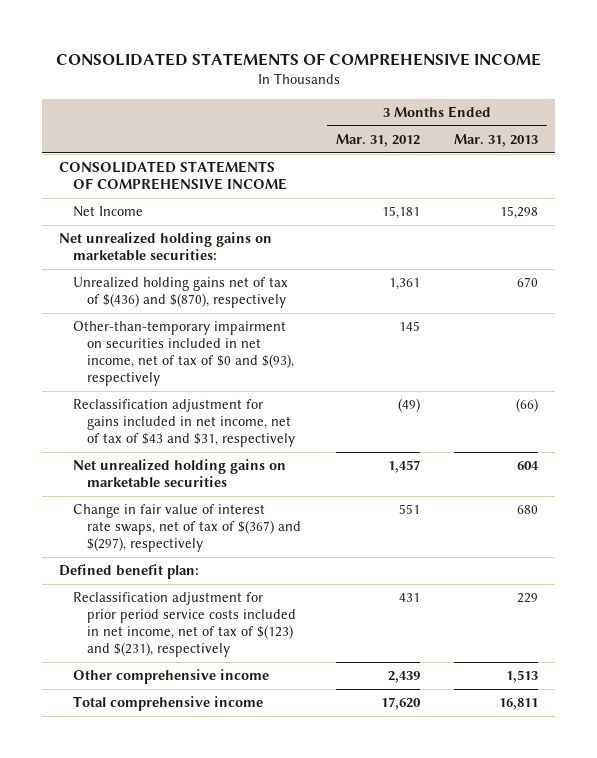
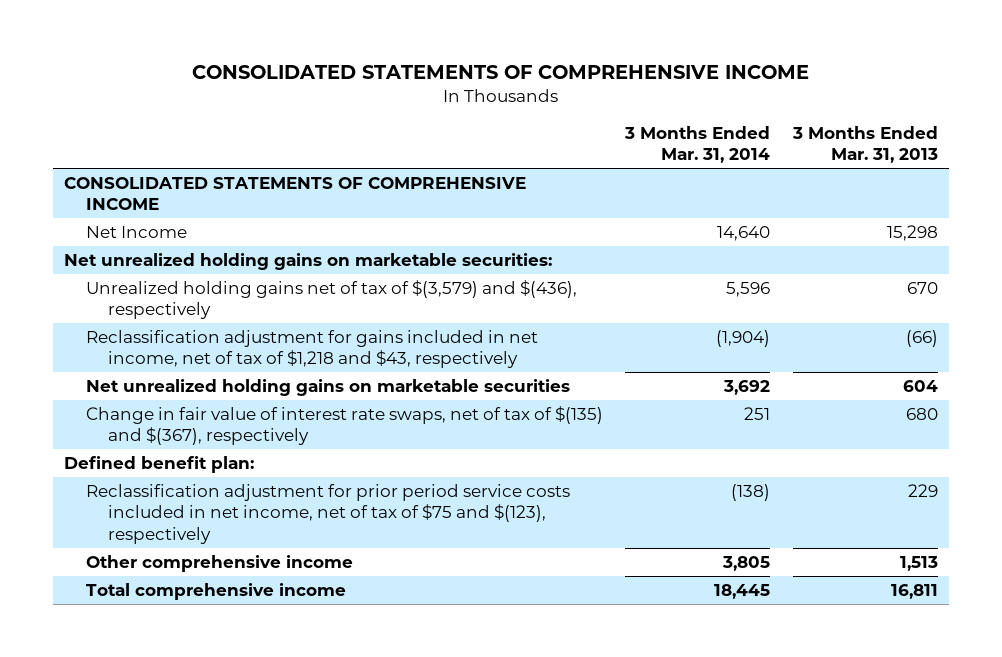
[335,134,420,148] Mar. 31, 2012 -> none
none -> [624,125,771,164] 3 Months Ended Mar. 31, 2014
[73,321,294,387] Other-than-temporary impairment on securities included in net income, net of tax of $0 and $(93), respectively -> none
[73,277,289,309] Unrealized holding gains net of tax of $(436) and $(870), respectively -> [85,279,577,320] Unrealized holding gains net of tax of $(3,579) and $(436), respectively
[73,399,295,448] Reclassification adjustment for gains included in net income, net of tax of $43 and $31, respectively -> [85,329,538,369] Reclassification adjustment for gains included in net income, net of tax of $1,218 and $43, respectively
[73,504,301,553] Change in fair value of interest rate swaps, net of tax of $(367) and $(297), respectively -> [85,405,603,446] Change in fair value of interest rate swaps, net of tax of $(135) and $(367), respectively
[73,592,296,658] Reclassification adjustment for prior period service costs included in net income, net of tax of $(123) and $(231), respectively -> [85,483,570,544] Reclassification adjustment for prior period service costs included in net income, net of tax of $75 and $(123), respectively

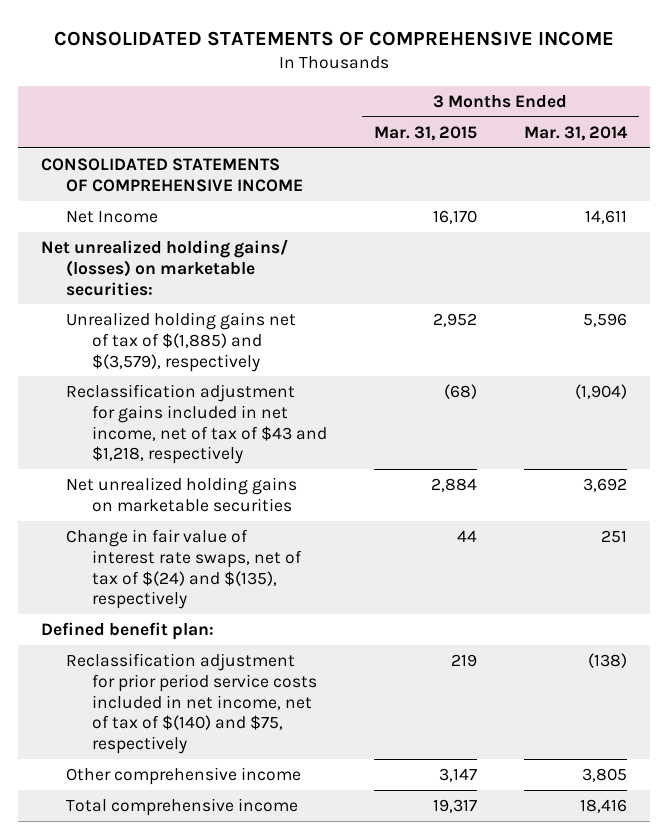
[791,125,938,164] 3 Months Ended Mar. 31, 2013 -> none
none -> [373,125,477,141] Mar. 31, 2015
[717,225,771,241] 14,640 -> [584,209,627,224] 14,611
[64,252,553,270] Net unrealized holding gains on marketable securities: -> [41,238,289,296] Net unrealized holding gains/ (losses) on marketable securities:
[85,279,577,320] Unrealized holding gains net of tax of $(3,579) and $(436), respectively -> [66,311,297,372] Unrealized holding gains net of tax of $(1,885) and $(3,579), respectively
[85,329,538,369] Reclassification adjustment for gains included in net income, net of tax of $1,218 and $43, respectively -> [66,383,327,465] Reclassification adjustment for gains included in net income, net of tax of $43 and $1,218, respectively
[85,405,603,446] Change in fair value of interest rate swaps, net of tax of $(135) and $(367), respectively -> [66,528,302,610] Change in fair value of interest rate swaps, net of tax of $(24) and $(135), respectively
[85,483,570,544] Reclassification adjustment for prior period service costs included in net income, net of tax of $75 and $(123), respectively -> [66,652,317,755] Reclassification adjustment for prior period service costs included in net income, net of tax of $(140) and $75, respectively
[714,583,771,599] 18,445 -> [579,798,627,813] 18,416

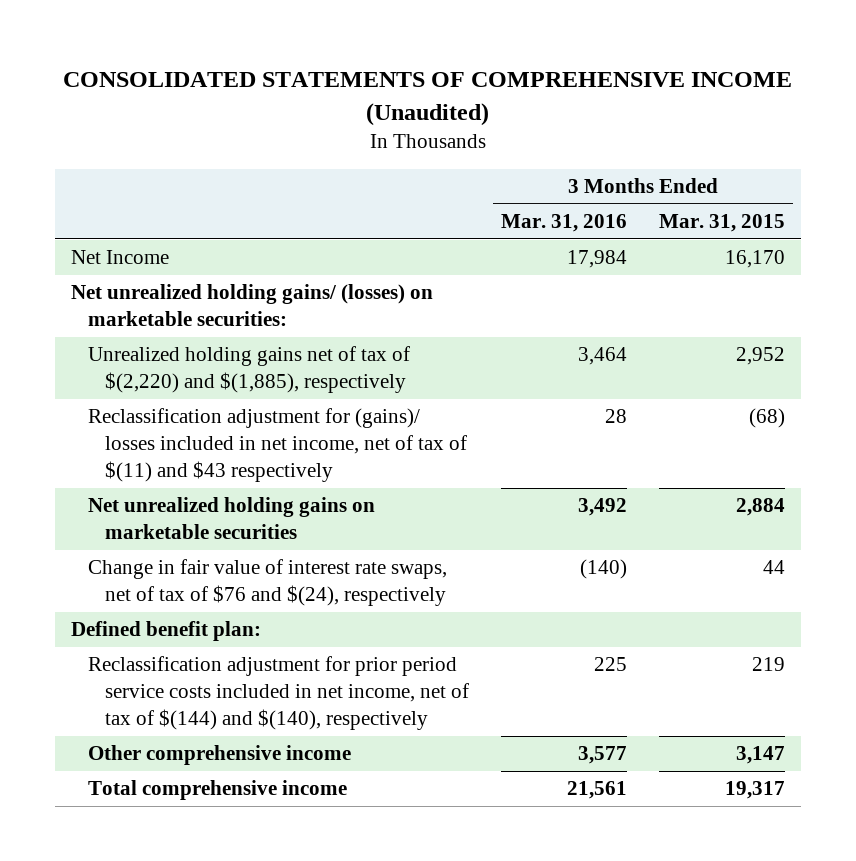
[54,30,615,46] CONSOLIDATED STATEMENTS OF COMPREHENSIVE INCOME -> [62,72,792,126] CONSOLIDATED STATEMENTS OF COMPREHENSIVE INCOME (Unaudited)
[523,125,628,141] Mar. 31, 2014 -> none
none -> [501,213,628,232] Mar. 31, 2016
[41,157,304,192] CONSOLIDATED STATEMENTS OF COMPREHENSIVE INCOME -> none
[66,311,297,372] Unrealized holding gains net of tax of $(1,885) and $(3,579), respectively -> [88,346,411,394] Unrealized holding gains net of tax of $(2,220) and $(1,885), respectively
[66,383,327,465] Reclassification adjustment for gains included in net income, net of tax of $43 and $1,218, respectively -> [88,408,468,482] Reclassification adjustment for (gains)/ losses included in net income, net of tax of $(11) and $43 respectively
[66,528,302,610] Change in fair value of interest rate swaps, net of tax of $(24) and $(135), respectively -> [88,559,448,607] Change in fair value of interest rate swaps, net of tax of $76 and $(24), respectively
[66,652,317,755] Reclassification adjustment for prior period service costs included in net income, net of tax of $(140) and $75, respectively -> [88,656,470,730] Reclassification adjustment for prior period service costs included in net income, net of tax of $(144) and $(140), respectively

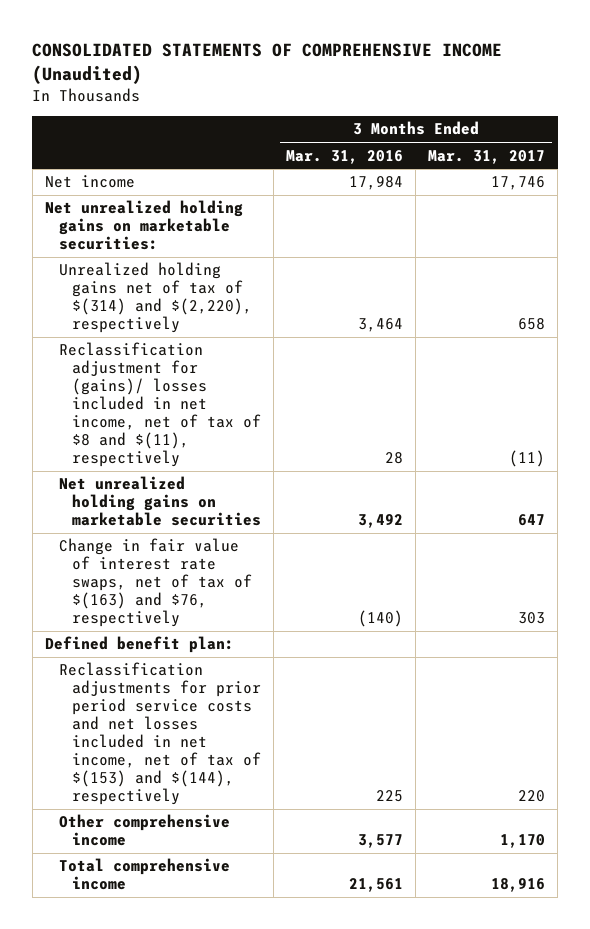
[658,213,785,232] Mar. 31, 2015 -> none
none -> [428,149,546,164] Mar. 31, 2017
[70,250,169,265] Net Income -> [44,175,135,189] Net income
[70,284,433,327] Net unrealized holding gains/ (losses) on marketable securities: -> [44,200,243,251] Net unrealized holding gains on marketable securities:
[88,346,411,394] Unrealized holding gains net of tax of $(2,220) and $(1,885), respectively -> [58,262,253,334] Unrealized holding gains net of tax of $(314) and $(2,220), respectively
[88,408,468,482] Reclassification adjustment for (gains)/ losses included in net income, net of tax of $(11) and $43 respectively -> [58,342,262,468] Reclassification adjustment for (gains)/ losses included in net income, net of tax of $8 and $(11), respectively
[88,559,448,607] Change in fair value of interest rate swaps, net of tax of $76 and $(24), respectively -> [58,538,253,628] Change in fair value of interest rate swaps, net of tax of $(163) and $76, respectively
[88,656,470,730] Reclassification adjustment for prior period service costs included in net income, net of tax of $(144) and $(140), respectively -> [58,662,262,806] Reclassification adjustments for prior period service costs and net losses included in net income, net of tax of $(153) and $(144), respectively

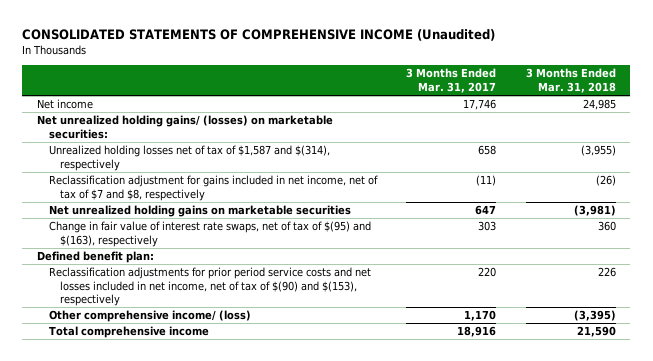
[286,149,404,164] Mar. 31, 2016 -> none
none -> [525,68,616,93] 3 Months Ended Mar. 31, 2018
[44,200,243,251] Net unrealized holding gains on marketable securities: -> [37,115,334,139] Net unrealized holding gains/ (losses) on marketable securities:
[58,262,253,334] Unrealized holding gains net of tax of $(314) and $(2,220), respectively -> [48,145,330,171] Unrealized holding losses net of tax of $1,587 and $(314), respectively
[58,342,262,468] Reclassification adjustment for (gains)/ losses included in net income, net of tax of $8 and $(11), respectively -> [48,175,378,201] Reclassification adjustment for gains included in net income, net of tax of $7 and $8, respectively
[58,538,253,628] Change in fair value of interest rate swaps, net of tax of $(163) and $76, respectively -> [48,221,371,247] Change in fair value of interest rate swaps, net of tax of $(95) and $(163), respectively
[58,662,262,806] Reclassification adjustments for prior period service costs and net losses included in net income, net of tax of $(153) and $(144), respectively -> [48,267,371,307] Reclassification adjustments for prior period service costs and net losses included in net income, net of tax of $(90) and $(153), respectively
[58,814,230,847] Other comprehensive income -> [48,310,251,323] Other comprehensive income/ (loss)

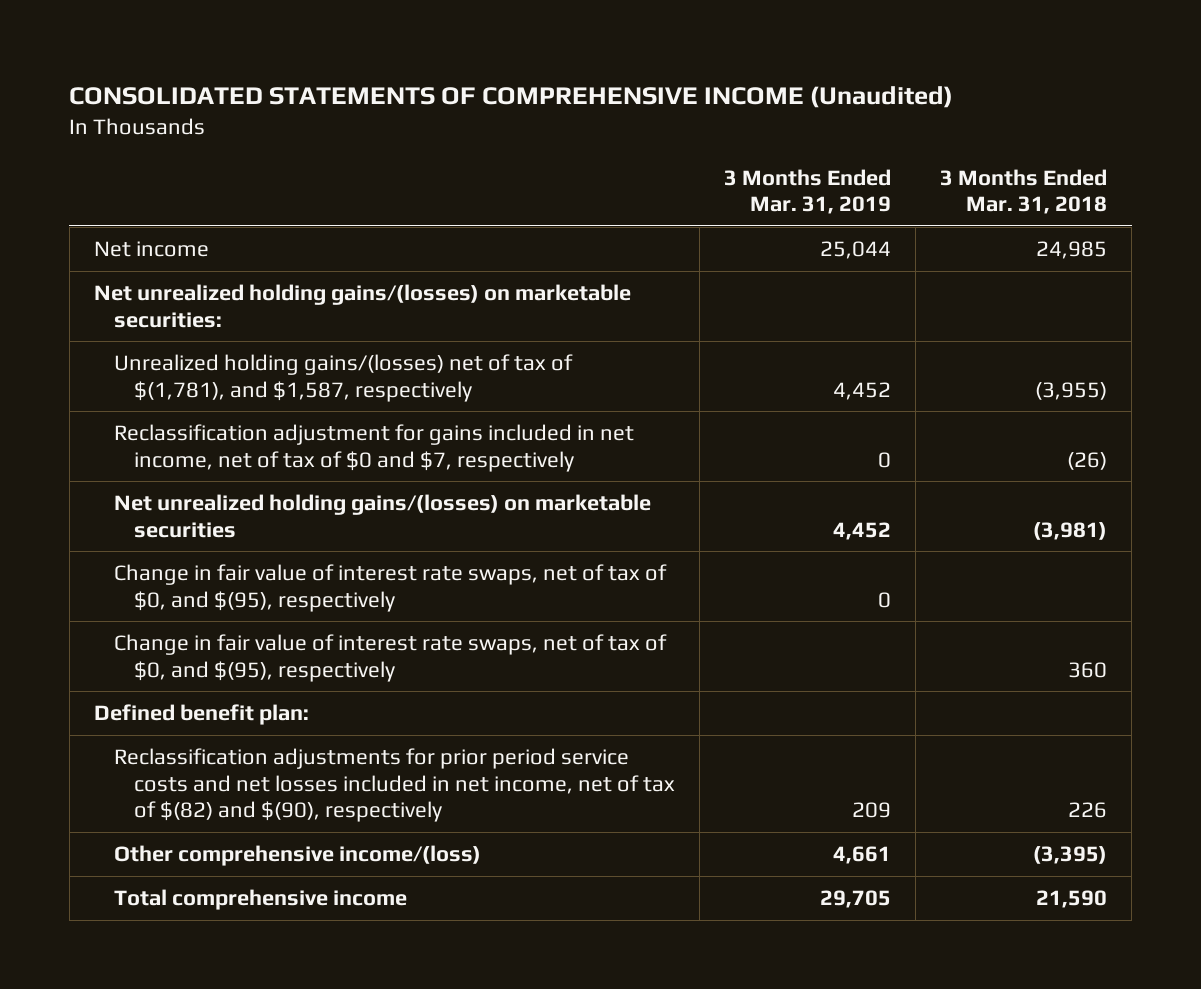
[406,68,497,93] 3 Months Ended Mar. 31, 2017 -> none
none -> [724,168,892,215] 3 Months Ended Mar. 31, 2019
[37,115,334,139] Net unrealized holding gains/ (losses) on marketable securities: -> [93,283,631,328] Net unrealized holding gains/(losses) on marketable securities:
[48,145,330,171] Unrealized holding losses net of tax of $1,587 and $(314), respectively -> [114,353,574,402] Unrealized holding gains/(losses) net of tax of $(1,781), and $1,587, respectively
[48,175,378,201] Reclassification adjustment for gains included in net income, net of tax of $7 and $8, respectively -> [114,423,635,472] Reclassification adjustment for gains included in net income, net of tax of $0 and $7, respectively
[48,205,351,218] Net unrealized holding gains on marketable securities -> [114,493,652,538] Net unrealized holding gains/(losses) on marketable securities
none -> [114,563,668,612] Change in fair value of interest rate swaps, net of tax of $0, and $(95), respectively
[48,221,371,247] Change in fair value of interest rate swaps, net of tax of $(95) and $(163), respectively -> [114,633,668,682] Change in fair value of interest rate swaps, net of tax of $0, and $(95), respectively
[48,267,371,307] Reclassification adjustments for prior period service costs and net losses included in net income, net of tax of $(90) and $(153), respectively -> [114,747,676,823] Reclassification adjustments for prior period service costs and net losses included in net income, net of tax of $(82) and $(90), respectively
[48,310,251,323] Other comprehensive income/ (loss) -> [114,844,482,866] Other comprehensive income/(loss)

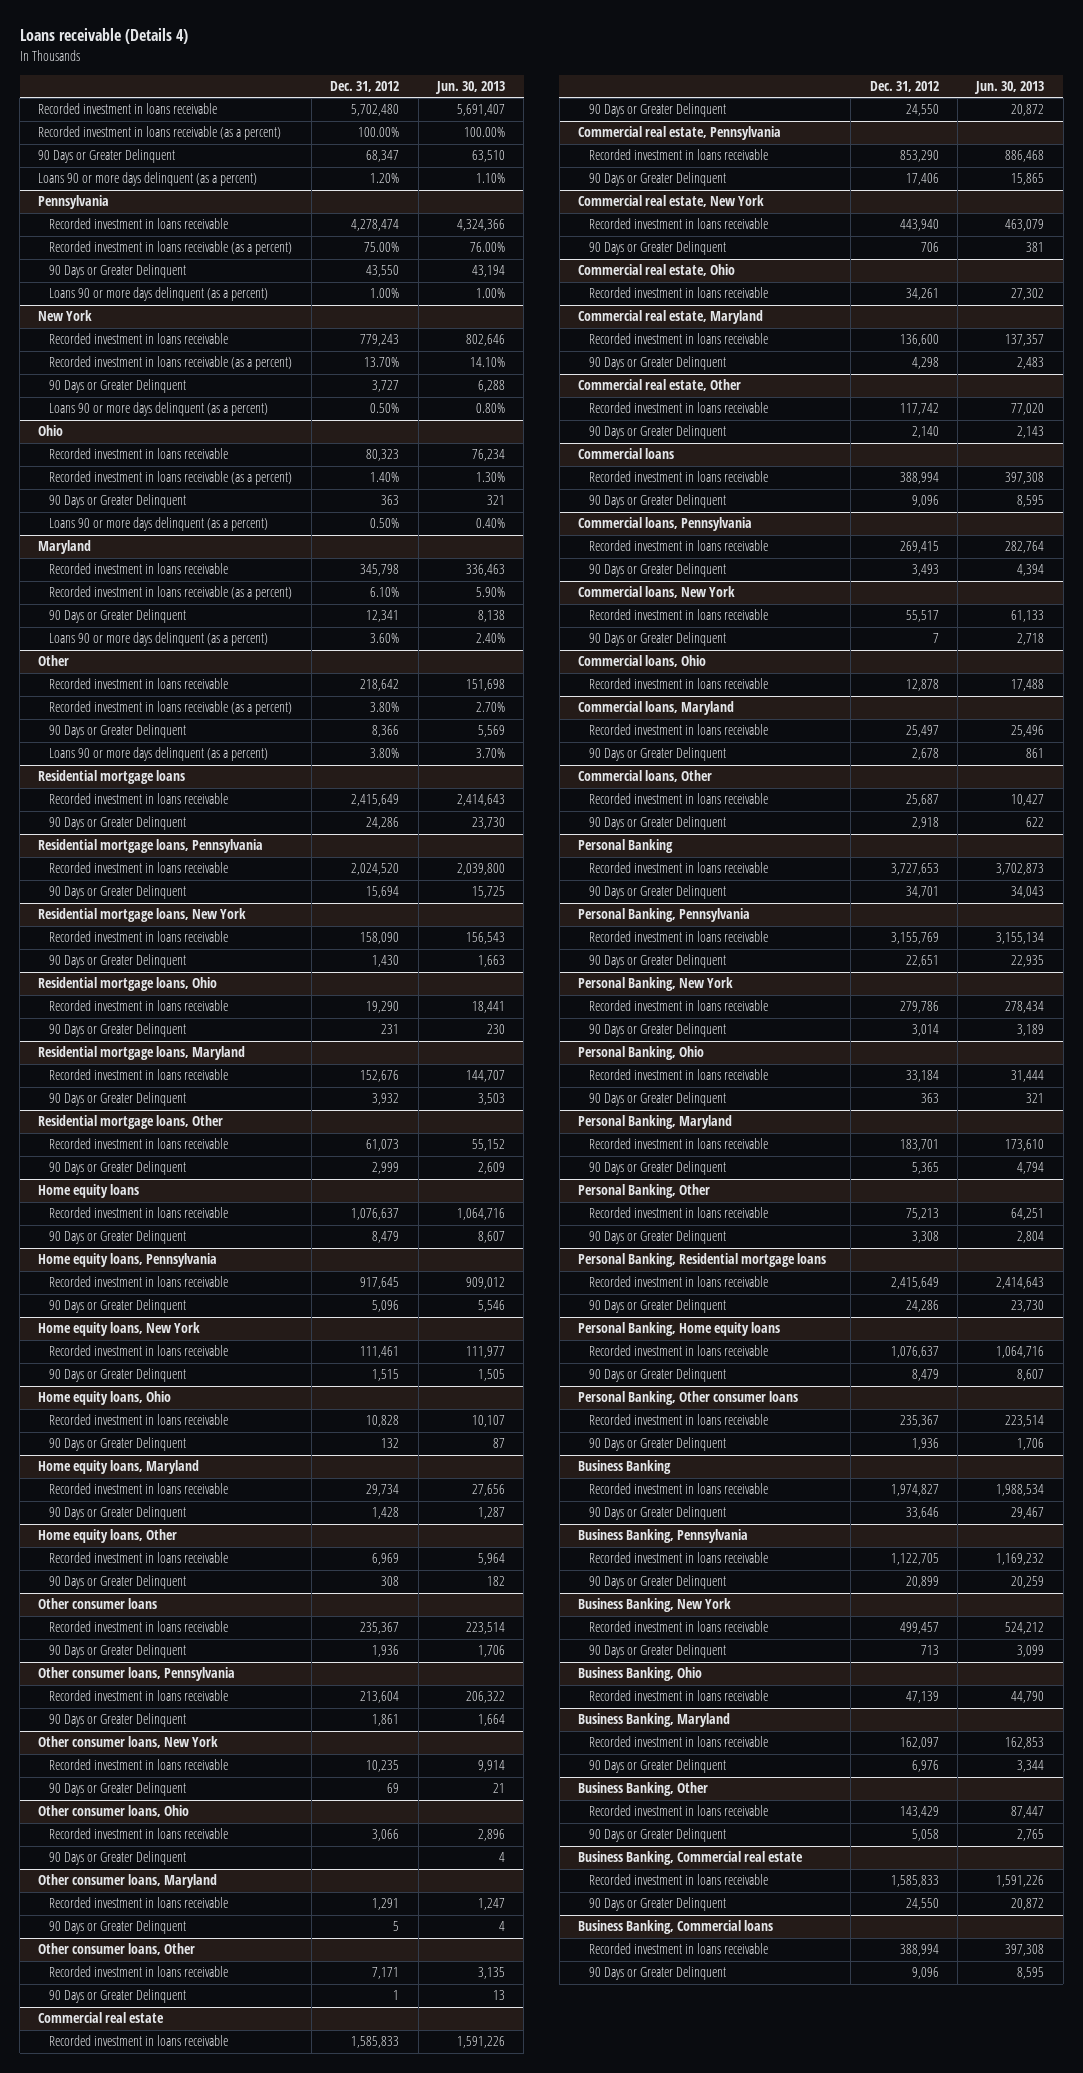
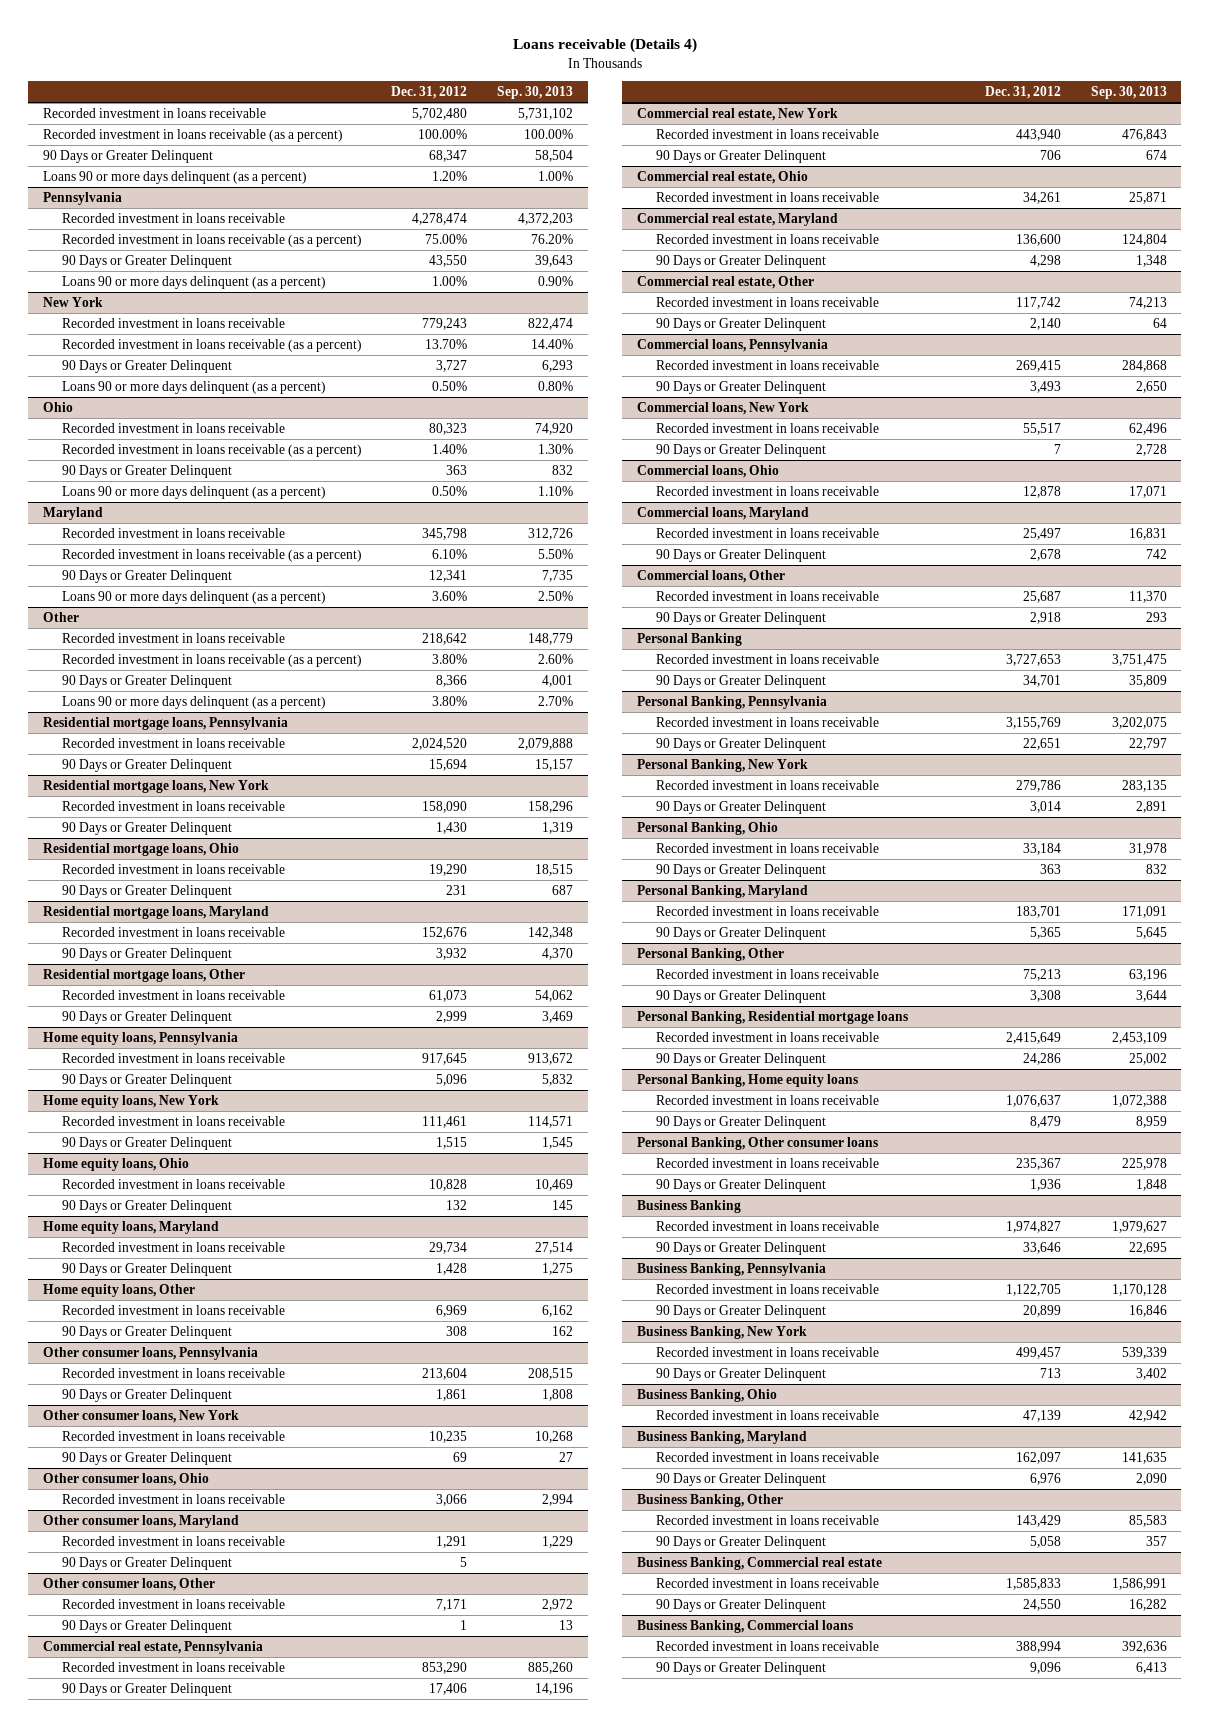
[434,80,505,94] Jun. 30, 2013 -> none
none -> [496,86,573,100] Sep. 30, 2013
[38,770,186,785] Residential mortgage loans -> none
[49,793,229,805] Recorded investment in loans receivable -> none
[49,816,187,831] 90 Days or Greater Delinquent -> none
[38,1184,140,1199] Home equity loans -> none
[49,1207,229,1219] Recorded investment in loans receivable -> none
[49,1230,187,1245] 90 Days or Greater Delinquent -> none
[38,1598,158,1610] Other consumer loans -> none
[49,1621,229,1633] Recorded investment in loans receivable -> none
[49,1644,187,1659] 90 Days or Greater Delinquent -> none
[49,1851,187,1866] 90 Days or Greater Delinquent -> none
[38,2012,165,2024] Commercial real estate -> none
[49,2035,229,2047] Recorded investment in loans receivable -> none
[588,103,726,118] 90 Days or Greater Delinquent -> none
[577,448,674,460] Commercial loans -> none
[588,471,768,483] Recorded investment in loans receivable -> none
[588,494,726,509] 90 Days or Greater Delinquent -> none

